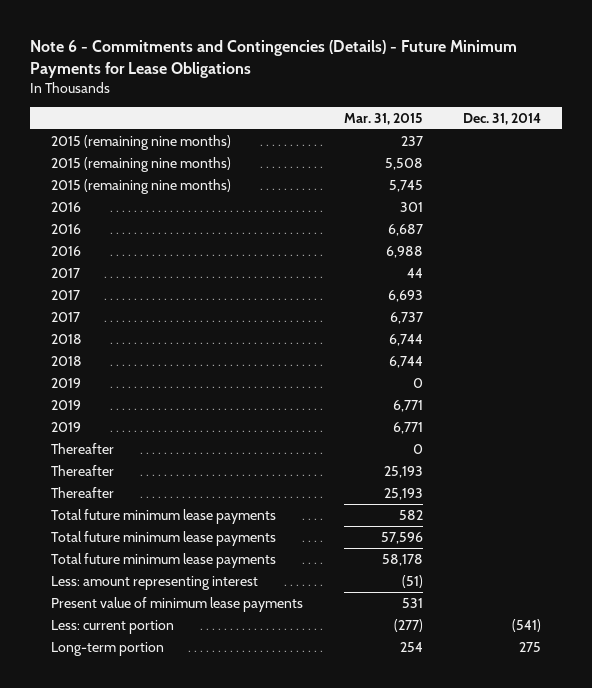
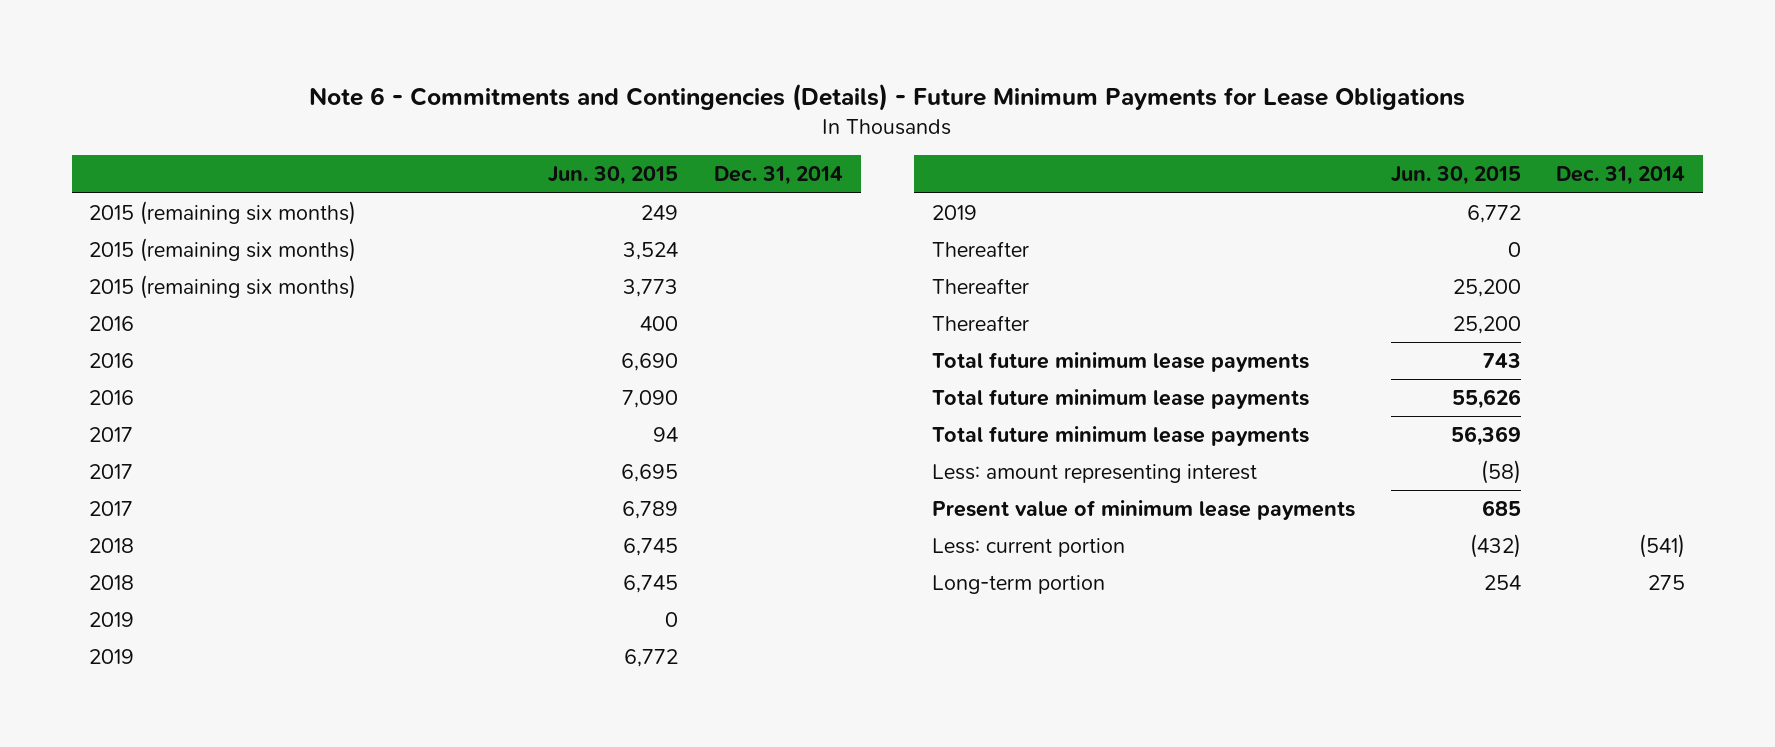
[343,112,423,125] Mar. 31, 2015 -> none
none -> [548,166,679,186] Jun. 30, 2015
[50,134,231,150] 2015 (remaining nine months) -> [89,200,357,225] 2015 (remaining six months)
[50,156,231,172] 2015 (remaining nine months) -> [89,237,357,262] 2015 (remaining six months)
[50,178,231,194] 2015 (remaining nine months) -> [89,274,357,299] 2015 (remaining six months)

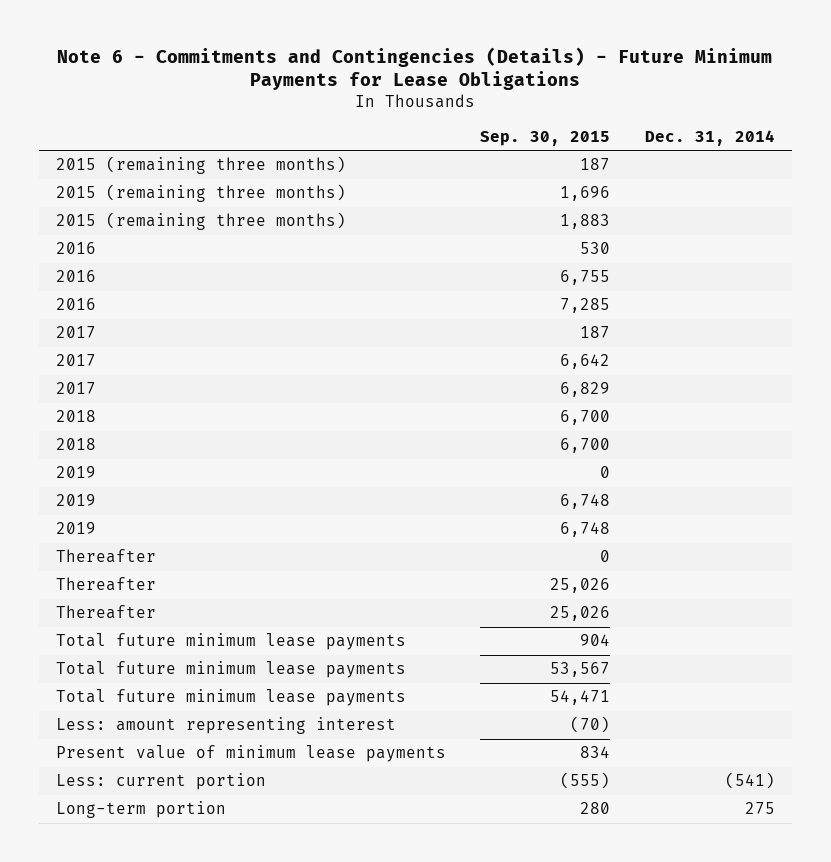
[548,166,679,186] Jun. 30, 2015 -> none
none -> [480,130,611,146] Sep. 30, 2015
[89,200,357,225] 2015 (remaining six months) -> [55,156,346,175] 2015 (remaining three months)
[89,237,357,262] 2015 (remaining six months) -> [55,184,346,203] 2015 (remaining three months)
[89,274,357,299] 2015 (remaining six months) -> [55,212,346,231] 2015 (remaining three months)

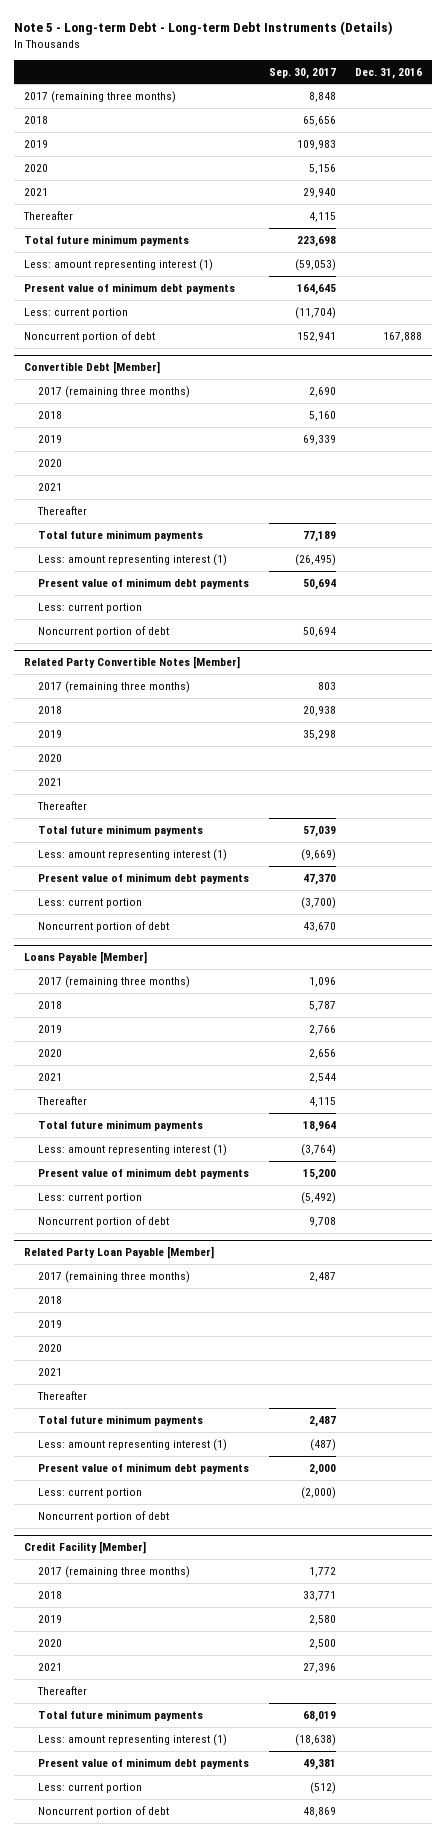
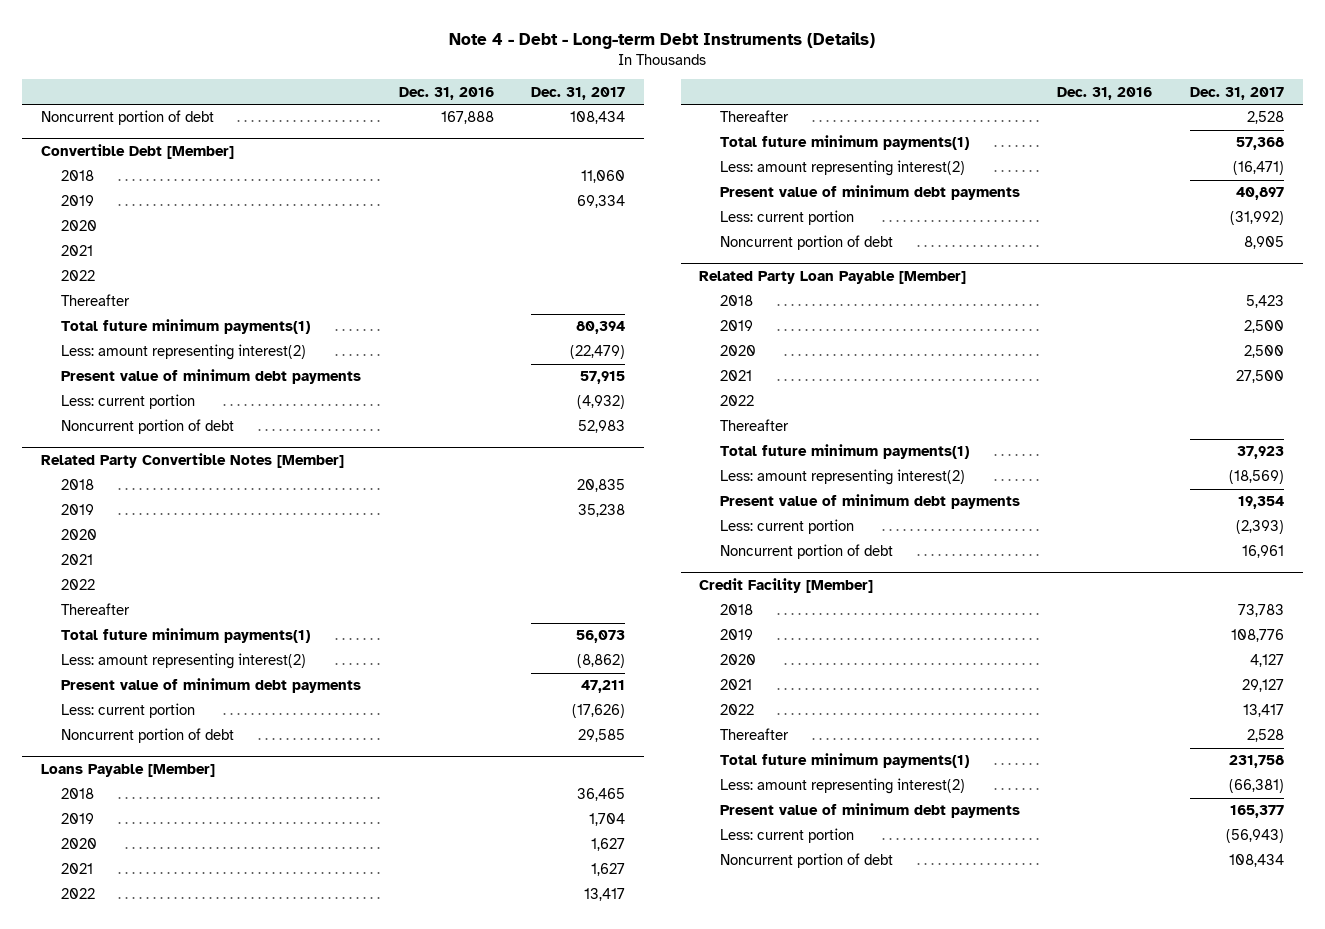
[14,21,394,36] Note 5 - Long-term Debt - Long-term Debt Instruments (Details) -> [449,31,876,49] Note 4 - Debt - Long-term Debt Instruments (Details)
[268,67,336,79] Sep. 30, 2017 -> none
none -> [531,86,626,100] Dec. 31, 2017
[23,90,176,103] 2017 (remaining three months) -> none
[23,115,48,124] 2018 -> none
[23,139,48,148] 2019 -> none
[23,163,48,172] 2020 -> none
[23,187,48,196] 2021 -> none
[22,210,73,220] Thereafter -> none
[23,234,189,246] Total future minimum payments -> none
[23,258,213,271] Less: amount representing interest (1) -> none
[23,282,235,294] Present value of minimum debt payments -> none
[23,307,128,318] Less: current portion -> none
[38,385,191,398] 2017 (remaining three months) -> none
none -> [61,270,96,282] 2022
[38,529,204,541] Total future minimum payments -> [61,319,311,335] Total future minimum payments(1)
[38,553,228,566] Less: amount representing interest (1) -> [61,344,307,361] Less: amount representing interest(2)
[38,680,191,693] 2017 (remaining three months) -> none
none -> [61,579,96,591] 2022
[38,824,204,836] Total future minimum payments -> [61,628,311,644] Total future minimum payments(1)
[38,848,228,861] Less: amount representing interest (1) -> [61,653,307,670] Less: amount representing interest(2)
[38,975,191,988] 2017 (remaining three months) -> none
none -> [61,888,96,900] 2022
[38,1119,204,1131] Total future minimum payments -> [719,135,969,151] Total future minimum payments(1)
[38,1143,228,1156] Less: amount representing interest (1) -> [719,160,965,177] Less: amount representing interest(2)
[38,1270,191,1283] 2017 (remaining three months) -> none
none -> [719,395,754,407] 2022
[38,1414,204,1426] Total future minimum payments -> [719,444,969,460] Total future minimum payments(1)
[38,1438,228,1451] Less: amount representing interest (1) -> [719,469,965,486] Less: amount representing interest(2)
[38,1565,191,1578] 2017 (remaining three months) -> none
none -> [719,704,754,716] 2022
[38,1709,204,1721] Total future minimum payments -> [719,753,969,769] Total future minimum payments(1)
[38,1733,228,1746] Less: amount representing interest (1) -> [719,778,965,795] Less: amount representing interest(2)

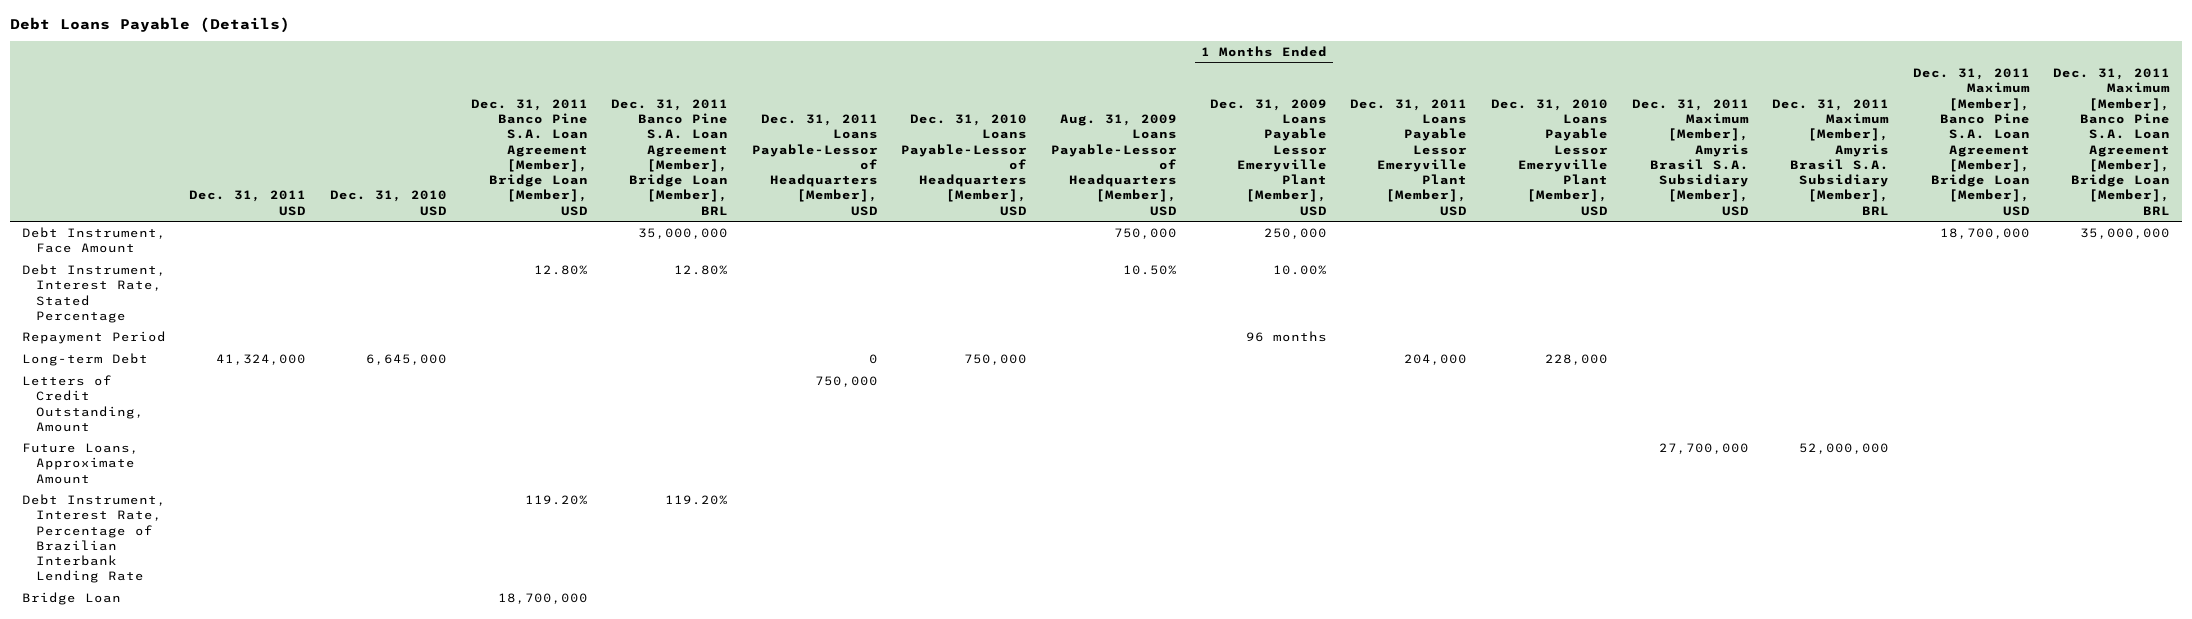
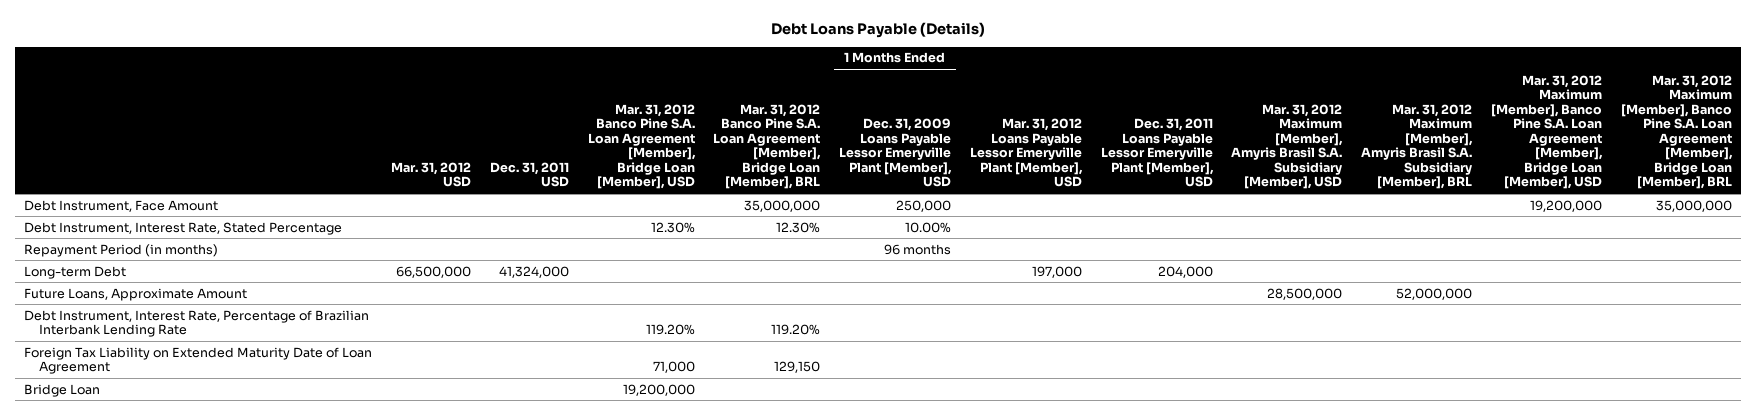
[329,190,447,216] Dec. 31, 2010 USD -> none
[470,98,588,216] Dec. 31, 2011 Banco Pine S.A. Loan Agreement [Member], Bridge Loan [Member], USD -> none
[611,98,729,215] Dec. 31, 2011 Banco Pine S.A. Loan Agreement [Member], Bridge Loan [Member], BRL -> none
[751,113,878,216] Dec. 31, 2011 Loans Payable-Lessor of Headquarters [Member], USD -> none
[901,113,1028,216] Dec. 31, 2010 Loans Payable-Lessor of Headquarters [Member], USD -> none
[1051,113,1178,216] Aug. 31, 2009 Loans Payable-Lessor of Headquarters [Member], USD -> none
[1490,98,1608,216] Dec. 31, 2010 Loans Payable Lessor Emeryville Plant [Member], USD -> none
[1631,98,1749,216] Dec. 31, 2011 Maximum [Member], Amyris Brasil S.A. Subsidiary [Member], USD -> none
[1772,98,1890,215] Dec. 31, 2011 Maximum [Member], Amyris Brasil S.A. Subsidiary [Member], BRL -> none
[1912,68,2030,216] Dec. 31, 2011 Maximum [Member], Banco Pine S.A. Loan Agreement [Member], Bridge Loan [Member], USD -> none
[2053,68,2171,215] Dec. 31, 2011 Maximum [Member], Banco Pine S.A. Loan Agreement [Member], Bridge Loan [Member], BRL -> none
none -> [390,161,471,188] Mar. 31, 2012 USD
none -> [587,103,696,190] Mar. 31, 2012 Banco Pine S.A. Loan Agreement [Member], Bridge Loan [Member], USD
none -> [713,103,822,190] Mar. 31, 2012 Banco Pine S.A. Loan Agreement [Member], Bridge Loan [Member], BRL
none -> [969,118,1083,188] Mar. 31, 2012 Loans Payable Lessor Emeryville Plant [Member], USD
none -> [1231,103,1344,190] Mar. 31, 2012 Maximum [Member], Amyris Brasil S.A. Subsidiary [Member], USD
none -> [1361,103,1474,190] Mar. 31, 2012 Maximum [Member], Amyris Brasil S.A. Subsidiary [Member], BRL
none -> [1491,74,1604,190] Mar. 31, 2012 Maximum [Member], Banco Pine S.A. Loan Agreement [Member], Bridge Loan [Member], USD
none -> [1620,74,1733,190] Mar. 31, 2012 Maximum [Member], Banco Pine S.A. Loan Agreement [Member], Bridge Loan [Member], BRL
[21,330,166,344] Repayment Period -> [24,243,219,257] Repayment Period (in months)
[21,374,145,432] Letters of Credit Outstanding, Amount -> none
none -> [24,346,373,375] Foreign Tax Liability on Extended Maturity Date of Loan Agreement

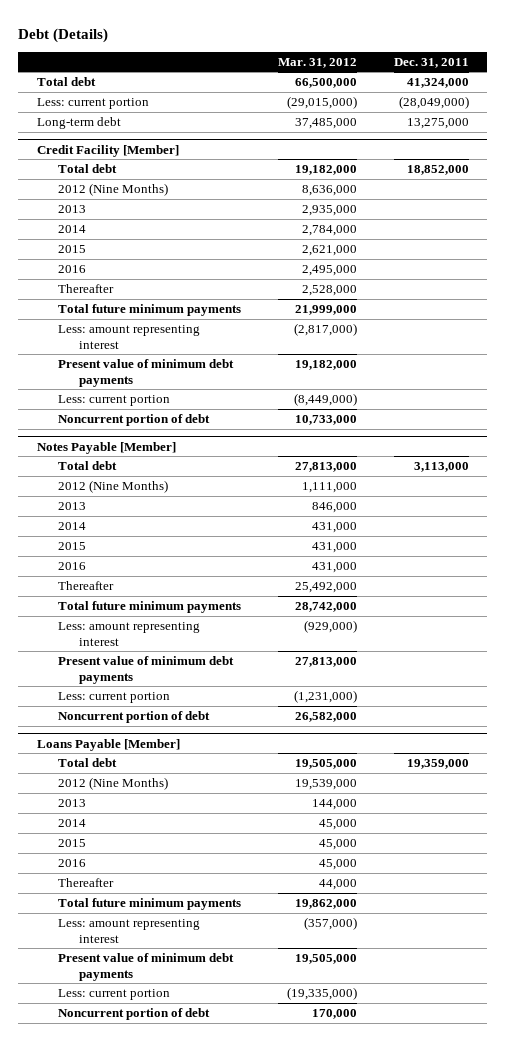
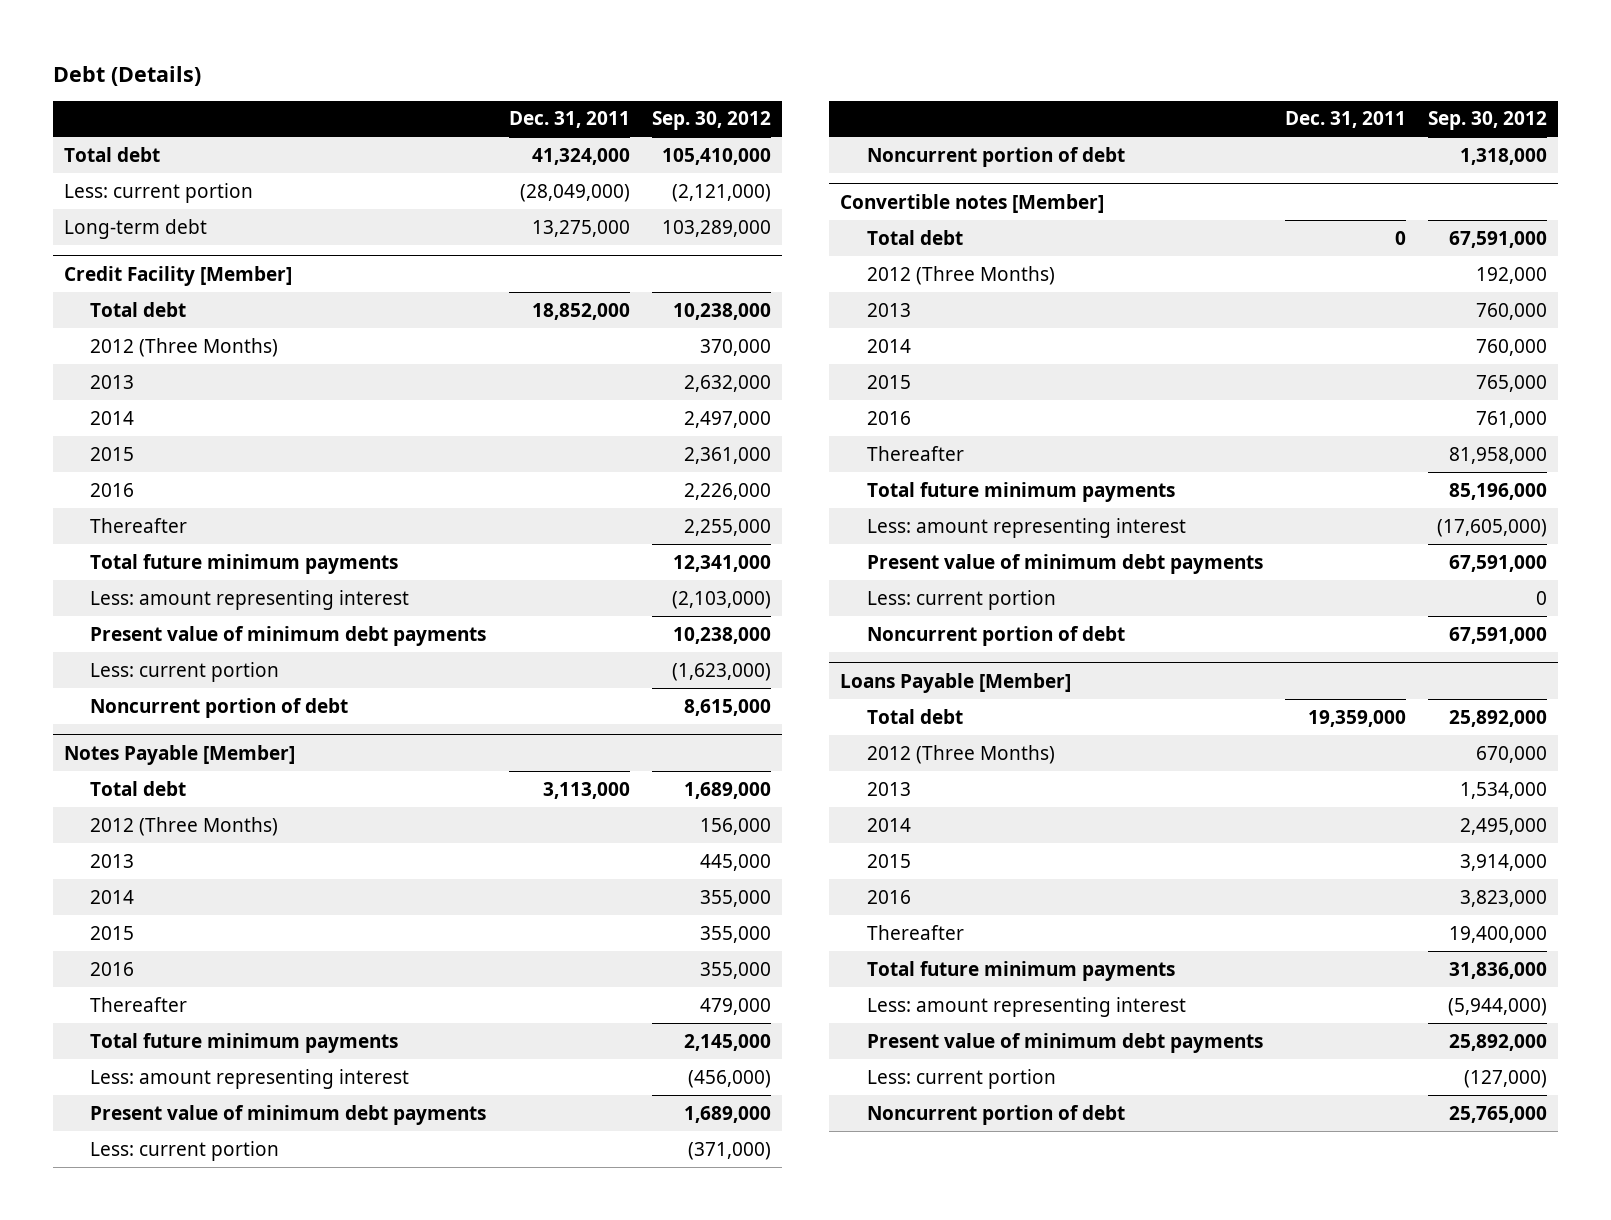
[277,57,357,68] Mar. 31, 2012 -> none
none -> [651,111,771,131] Sep. 30, 2012
[57,183,168,197] 2012 (Nine Months) -> [90,337,279,357] 2012 (Three Months)
[57,480,168,494] 2012 (Nine Months) -> [90,816,279,836] 2012 (Three Months)
none -> [839,193,1104,213] Convertible notes [Member]
none -> [866,229,963,245] Total debt
none -> [866,265,1055,285] 2012 (Three Months)
none -> [866,302,911,317] 2013
none -> [866,338,911,353] 2014
none -> [866,374,911,389] 2015
none -> [866,410,911,425] 2016
none -> [866,445,964,461] Thereafter
none -> [866,481,1175,502] Total future minimum payments
none -> [866,517,1186,538] Less: amount representing interest
none -> [866,553,1263,574] Present value of minimum debt payments
none -> [866,589,1056,610] Less: current portion
none -> [866,625,1125,646] Noncurrent portion of debt
[57,777,168,791] 2012 (Nine Months) -> [866,744,1055,764] 2012 (Three Months)

